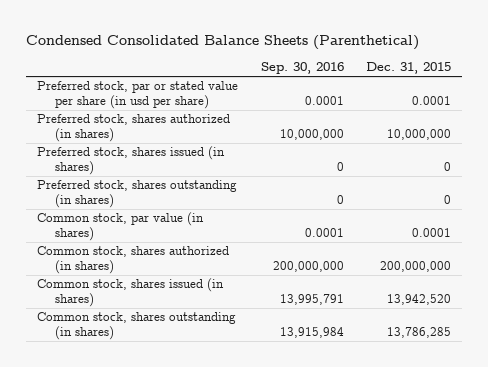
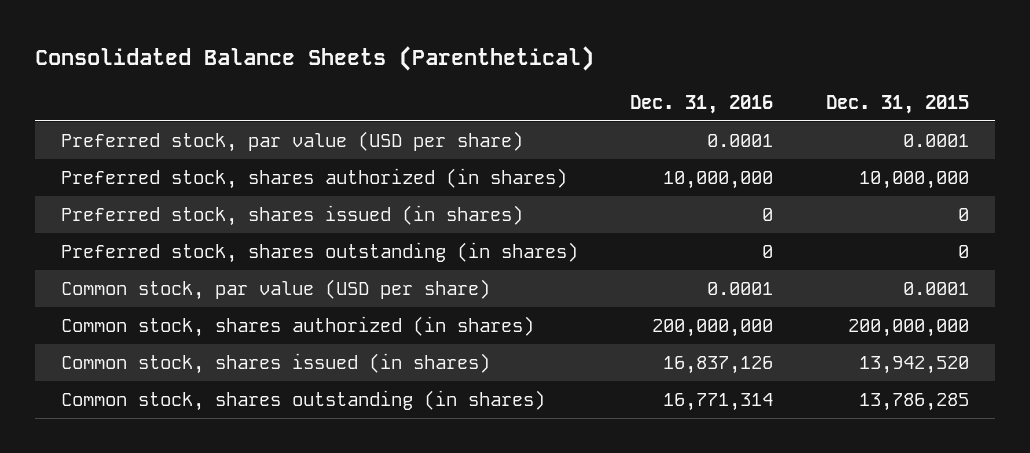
[26,35,420,51] Condensed Consolidated Balance Sheets (Parenthetical) -> [35,45,595,71] Consolidated Balance Sheets (Parenthetical)
[260,62,344,75] Sep. 30, 2016 -> none
none -> [630,94,774,114] Dec. 31, 2016
[37,81,239,110] Preferred stock, par or stated value per share (in usd per share) -> [61,131,524,153] Preferred stock, par value (USD per share)
[37,212,205,242] Common stock, par value (in shares) -> [61,279,491,301] Common stock, par value (USD per share)

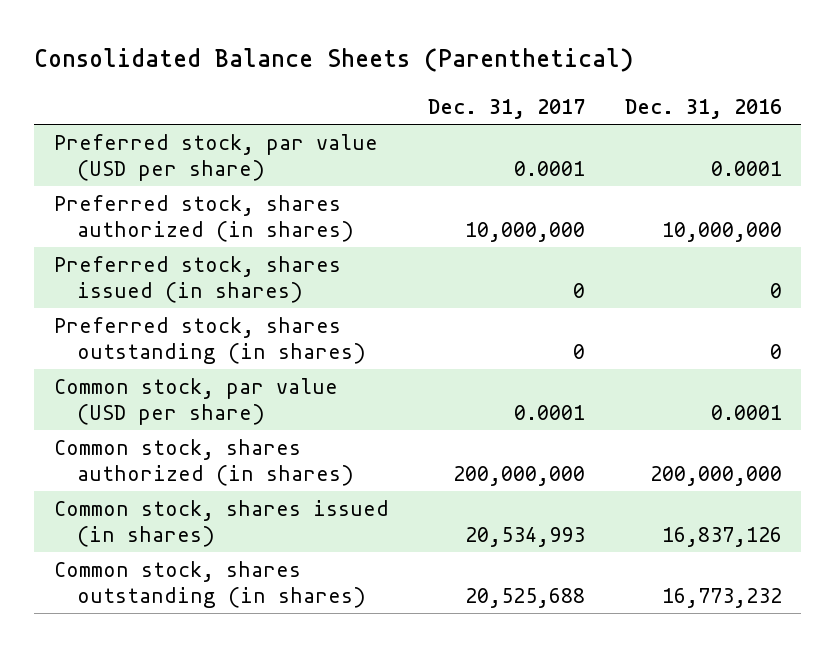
[825,94,969,114] Dec. 31, 2015 -> none
none -> [428,99,586,120] Dec. 31, 2017
[663,393,774,412] 16,771,314 -> [661,587,782,608] 16,773,232

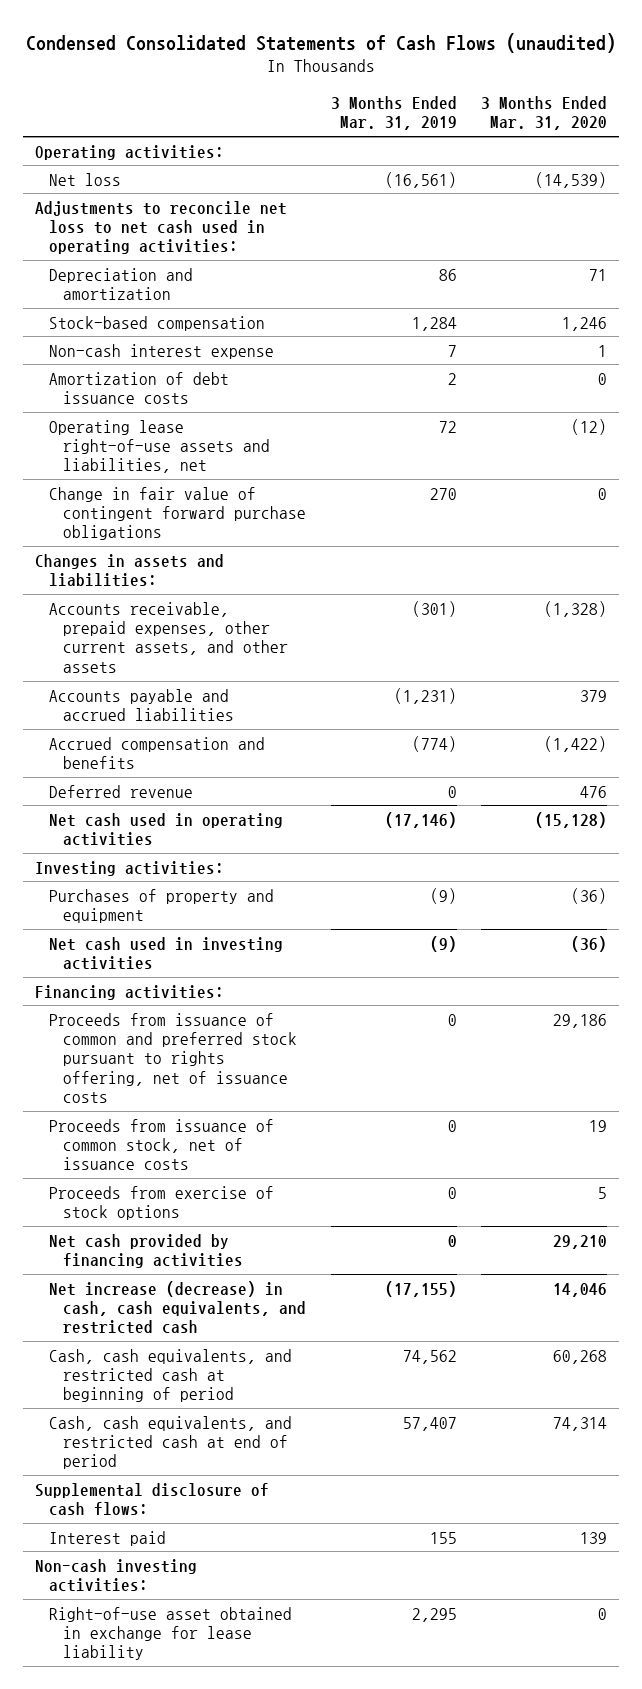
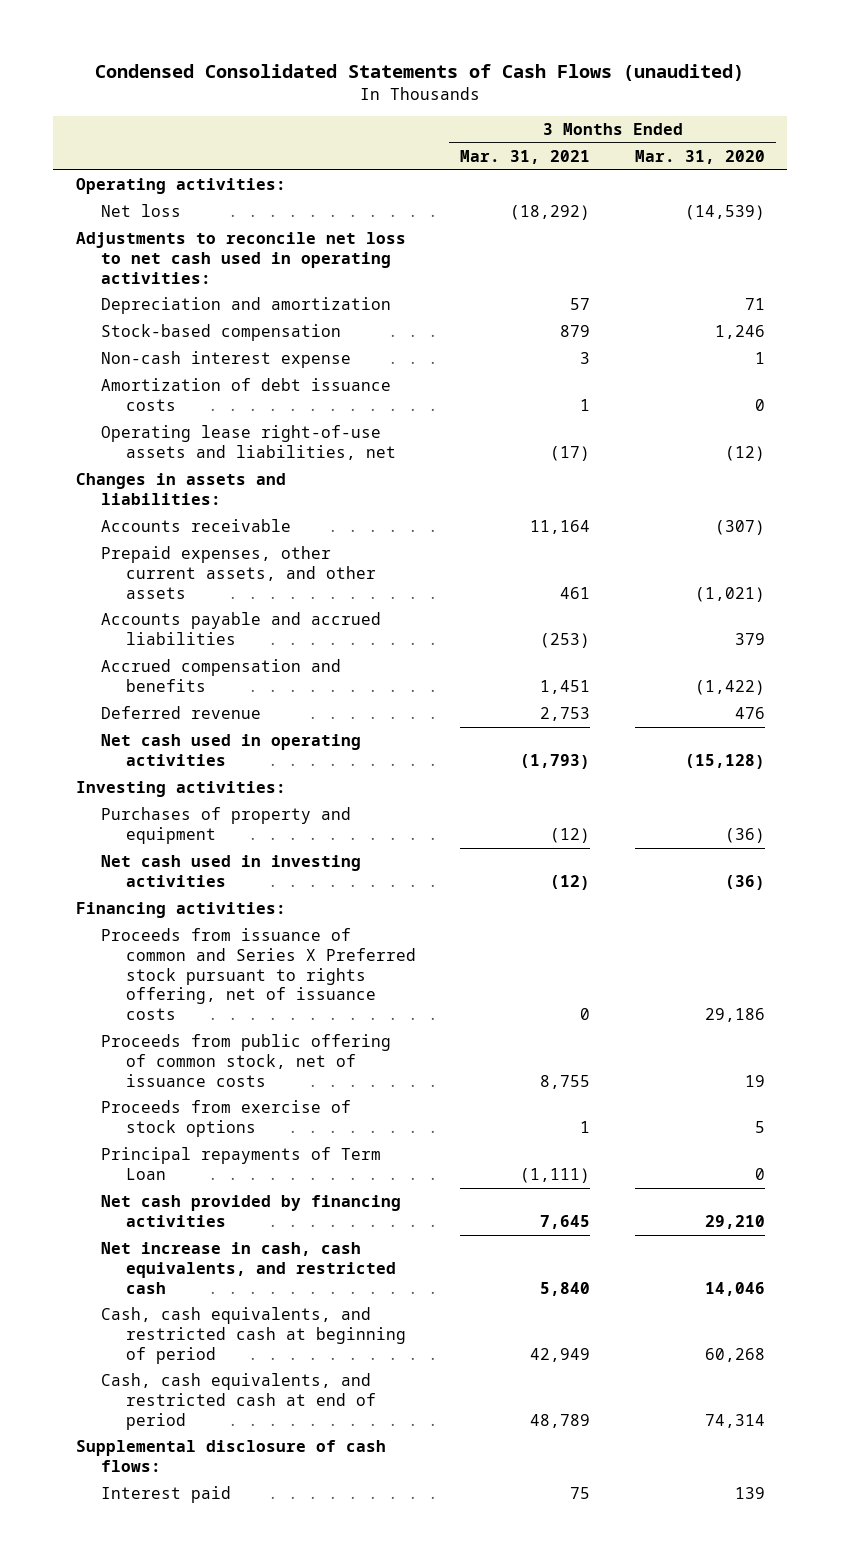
[330,95,457,131] 3 Months Ended Mar. 31, 2019 -> none
none -> [460,150,591,165] Mar. 31, 2021
[49,486,307,541] Change in fair value of contingent forward purchase obligations -> none
none -> [100,519,291,533] Accounts receivable
[49,601,289,673] Accounts receivable, prepaid expenses, other current assets, and other assets -> [100,546,376,599] Prepaid expenses, other current assets, and other assets
[544,600,608,617] (1,328) -> [695,586,766,602] (1,021)
[49,1012,298,1104] Proceeds from issuance of common and preferred stock pursuant to rights offering, net of issuance costs -> [100,928,416,1021] Proceeds from issuance of common and Series X Preferred stock pursuant to rights offering, net of issuance costs
[49,1118,275,1171] Proceeds from issuance of common stock, net of issuance costs -> [100,1034,391,1087] Proceeds from public offering of common stock, net of issuance costs
none -> [100,1147,381,1180] Principal repayments of Term Loan
[49,1280,307,1335] Net increase (decrease) in cash, cash equivalents, and restricted cash -> [100,1242,396,1294] Net increase in cash, cash equivalents, and restricted cash
[35,1558,198,1592] Non-cash investing activities: -> none
[49,1606,293,1661] Right-of-use asset obtained in exchange for lease liability -> none

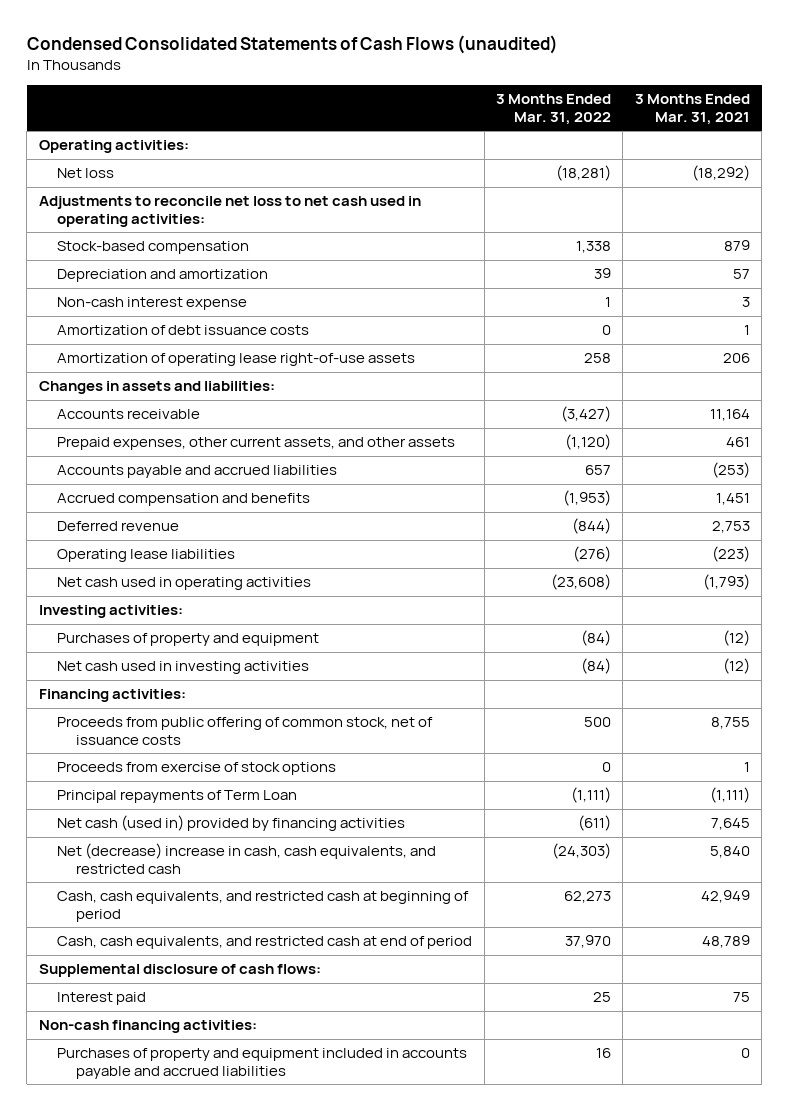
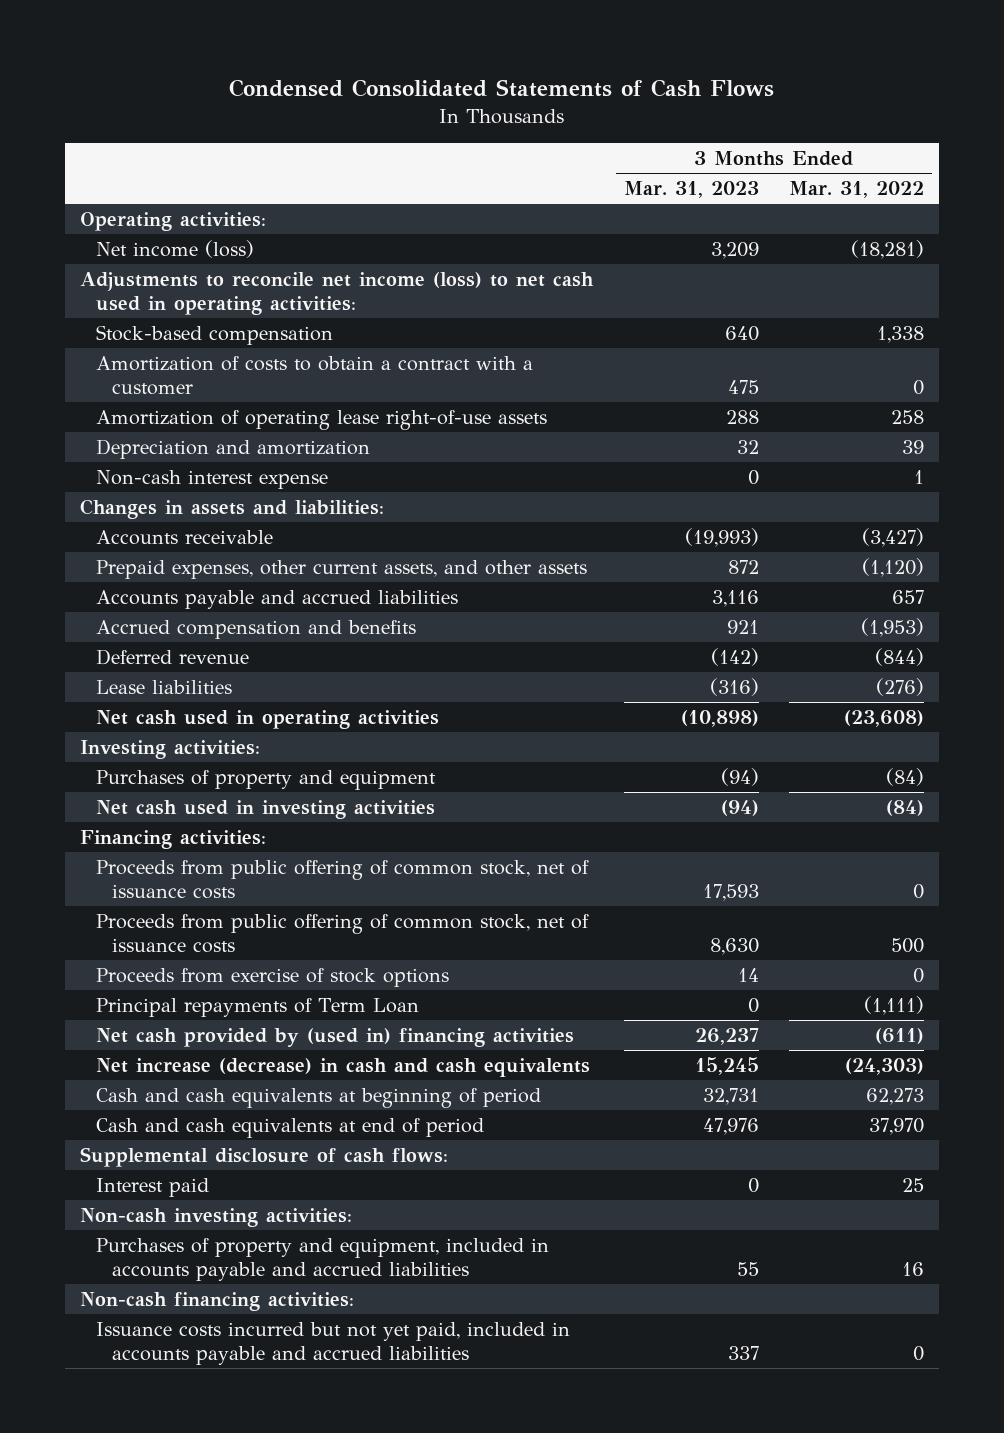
[26,35,558,55] Condensed Consolidated Statements of Cash Flows (unaudited) -> [229,79,775,98] Condensed Consolidated Statements of Cash Flows
[634,94,750,125] 3 Months Ended Mar. 31, 2021 -> none
none -> [623,181,759,199] Mar. 31, 2023
[57,168,115,179] Net loss -> [96,239,255,258] Net income (loss)
[38,196,421,227] Adjustments to reconcile net loss to net cash used in operating activities: -> [80,271,595,316] Adjustments to reconcile net income (loss) to net cash used in operating activities:
none -> [96,355,534,396] Amortization of costs to obtain a contract with a customer
[57,353,416,367] Amortization of operating lease right-of-use assets -> [96,409,548,430] Amortization of operating lease right-of-use assets
[57,325,310,336] Amortization of debt issuance costs -> none
[57,549,236,563] Operating lease liabilities -> [96,679,233,694] Lease liabilities
none -> [96,859,590,900] Proceeds from public offering of common stock, net of issuance costs
[57,815,406,832] Net cash (used in) provided by financing activities -> [96,1027,575,1047] Net cash provided by (used in) financing activities
[57,843,437,874] Net (decrease) increase in cash, cash equivalents, and restricted cash -> [96,1057,591,1077] Net increase (decrease) in cash and cash equivalents
[57,891,470,922] Cash, cash equivalents, and restricted cash at beginning of period -> [96,1087,542,1108] Cash and cash equivalents at beginning of period
[57,936,473,950] Cash, cash equivalents, and restricted cash at end of period -> [96,1117,485,1138] Cash and cash equivalents at end of period
none -> [80,1207,353,1227] Non-cash investing activities:
none -> [96,1237,550,1282] Purchases of property and equipment, included in accounts payable and accrued liabilities
[57,1048,468,1079] Purchases of property and equipment included in accounts payable and accrued liabilities -> none
none -> [96,1321,571,1366] Issuance costs incurred but not yet paid, included in accounts payable and accrued liabilities

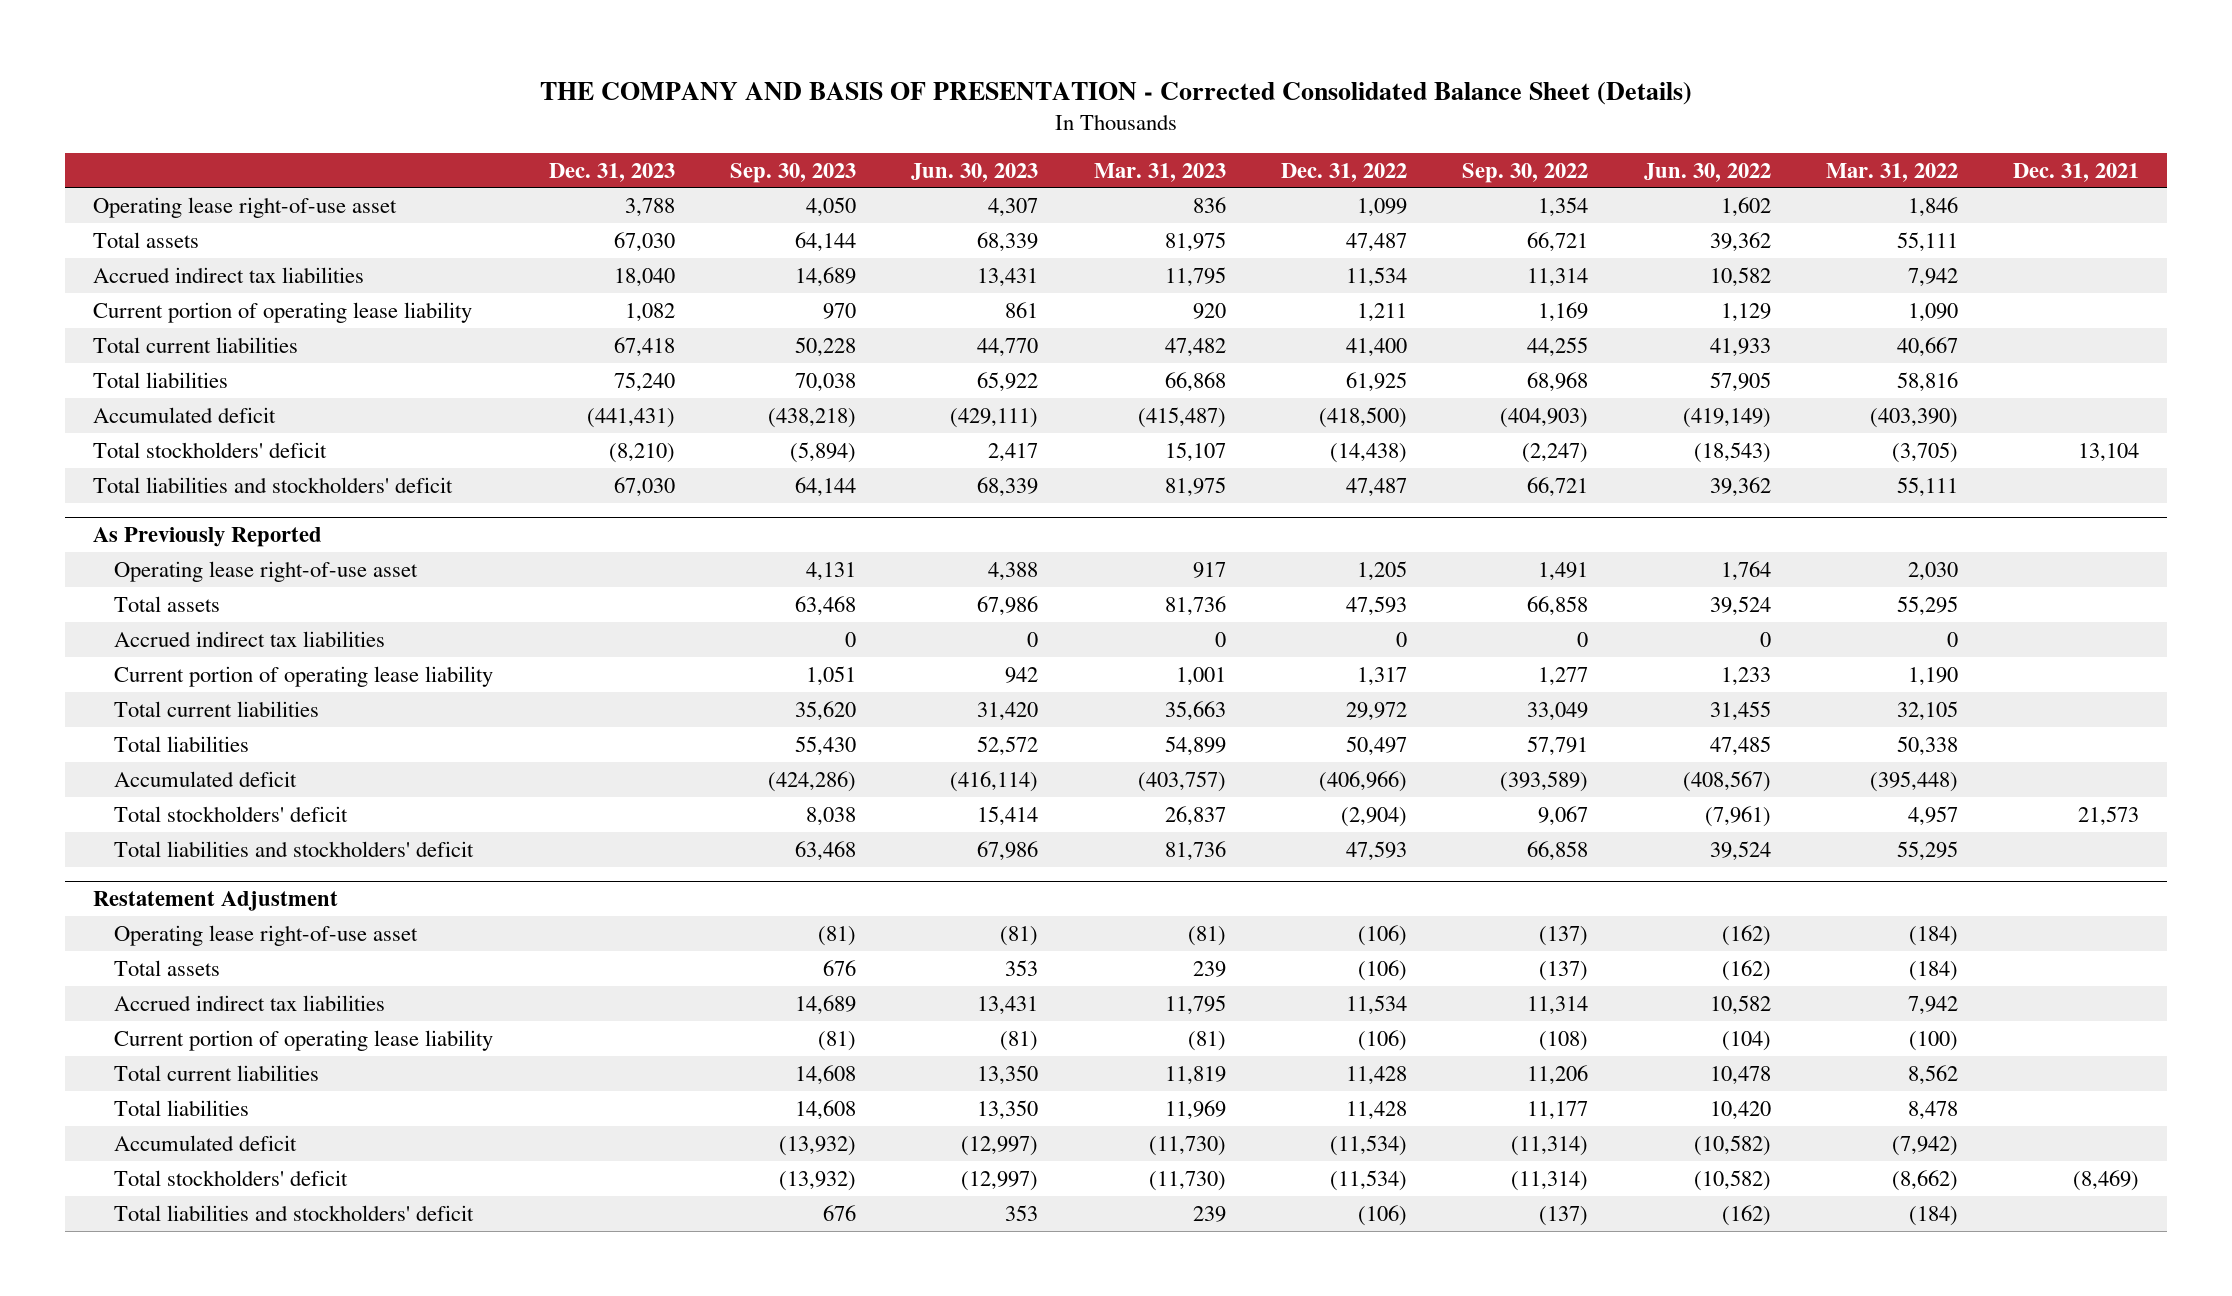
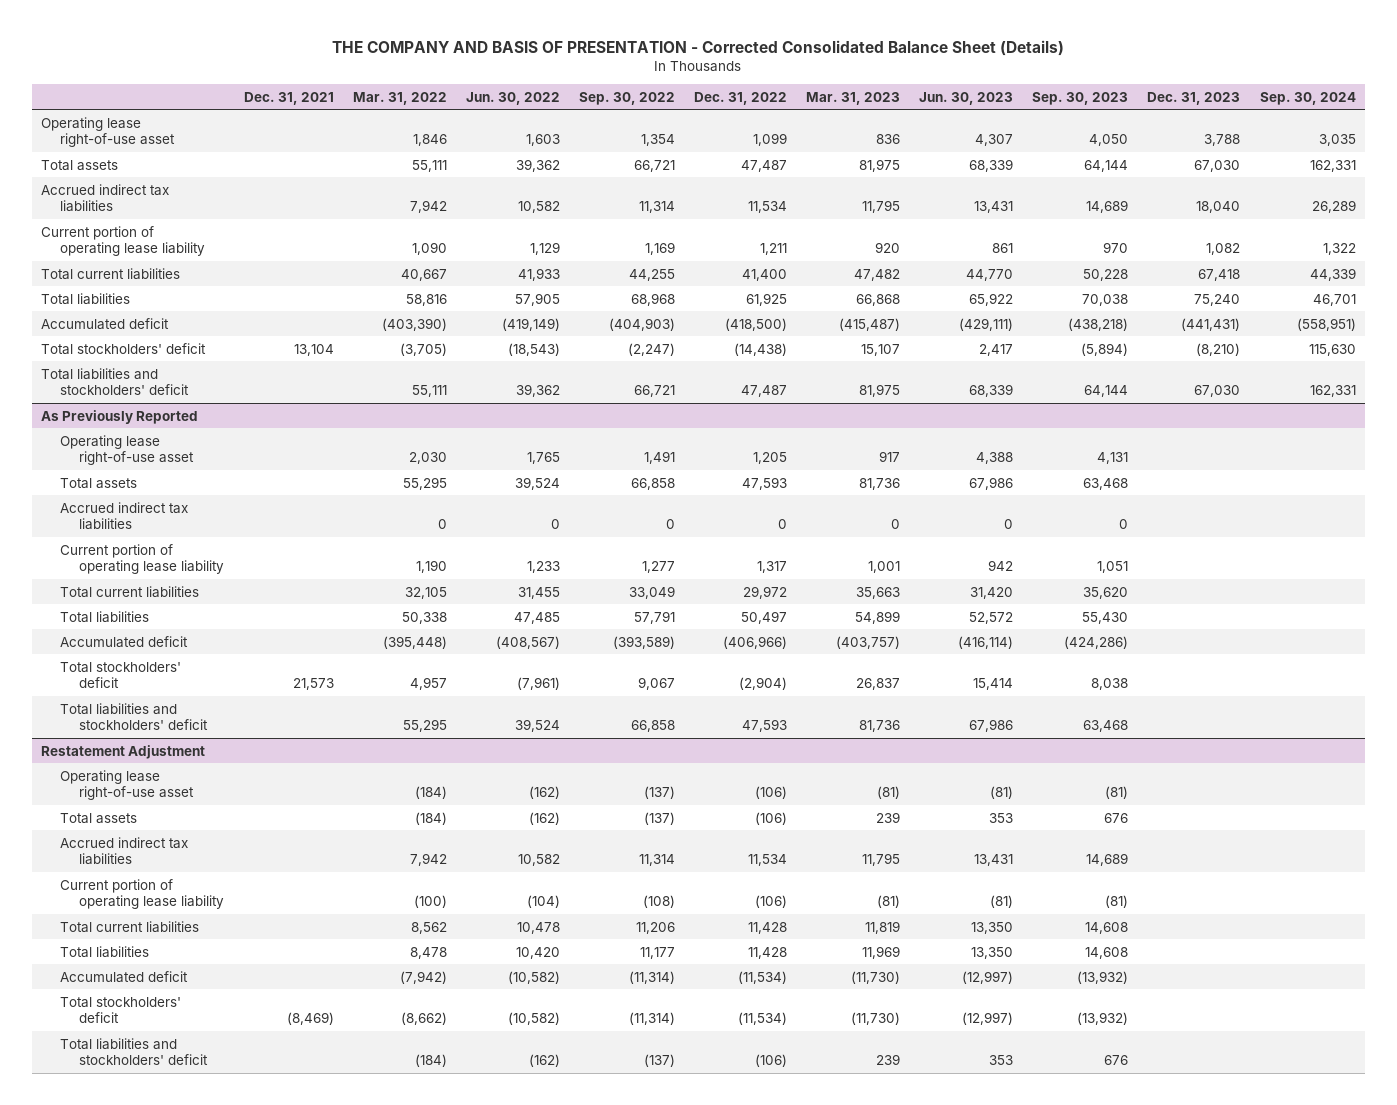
none -> [1259,91,1356,105] Sep. 30, 2024
[1720,196,1771,217] 1,602 -> [525,133,560,146] 1,603
[1720,560,1771,581] 1,764 -> [526,451,560,464] 1,765

